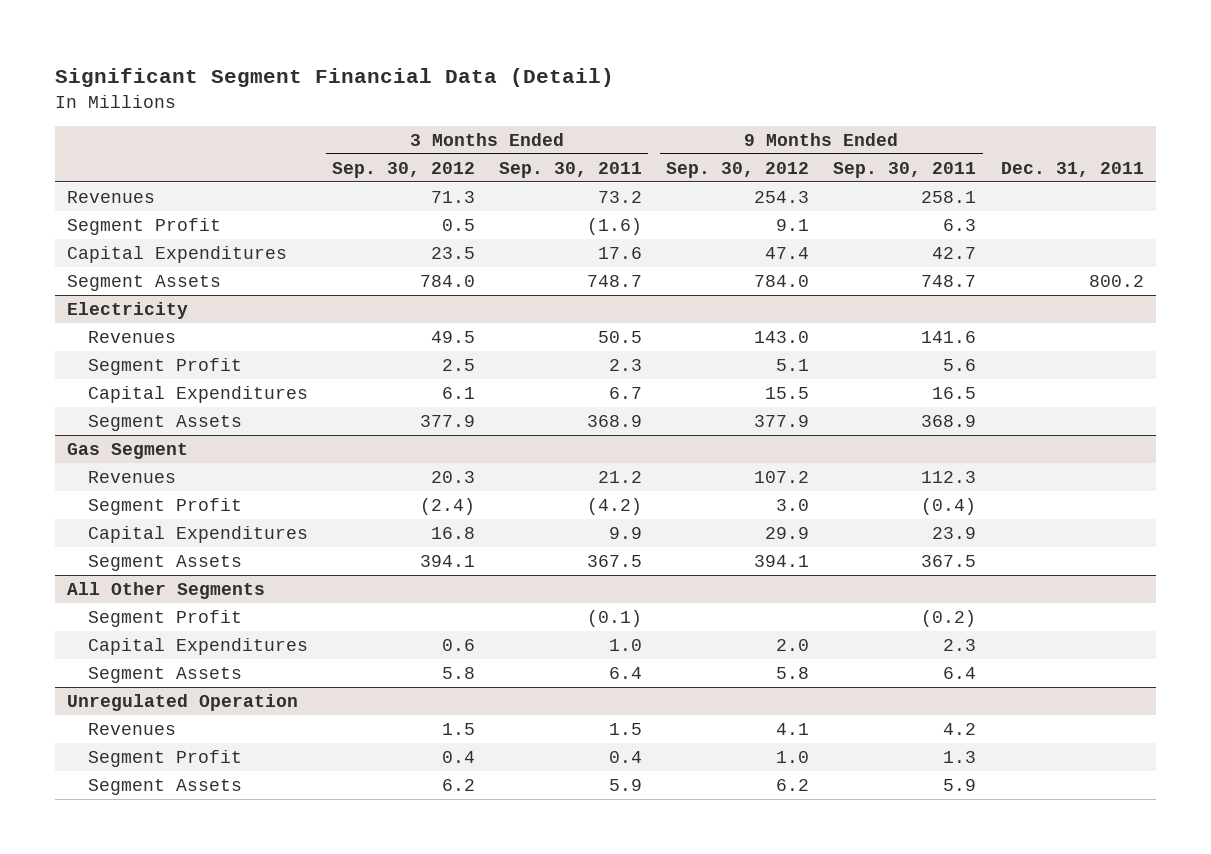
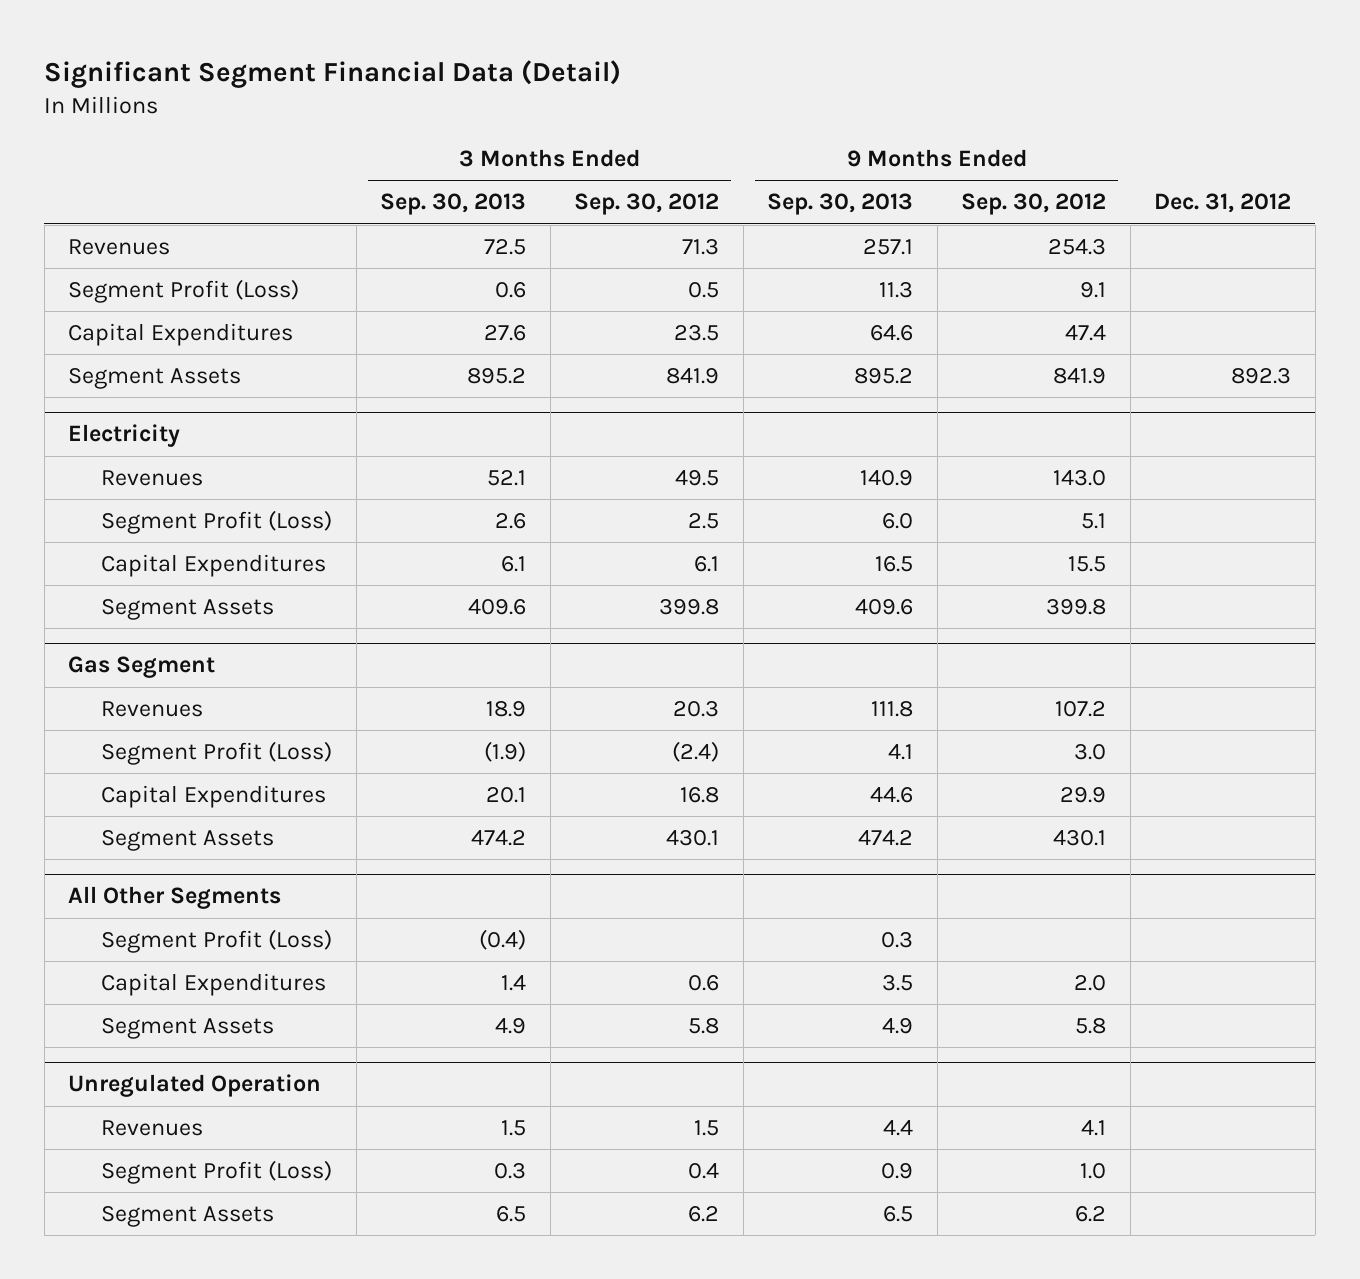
[499,161,643,178] Sep. 30, 2011 -> none
[833,161,977,178] Sep. 30, 2011 -> none
[1000,161,1144,177] Dec. 31, 2011 -> none
none -> [380,193,527,216] Sep. 30, 2013
none -> [767,193,914,216] Sep. 30, 2013
none -> [1154,193,1292,214] Dec. 31, 2012
[67,217,222,235] Segment Profit -> [68,279,300,304] Segment Profit (Loss)
[420,274,476,287] 784.0 -> [666,368,720,385] 841.9
[754,274,810,287] 784.0 -> [1053,368,1107,385] 841.9
[87,357,242,375] Segment Profit -> [101,510,333,535] Segment Profit (Loss)
[420,414,476,427] 377.9 -> [659,599,720,616] 399.8
[754,414,810,427] 377.9 -> [1046,599,1107,616] 399.8
[87,497,242,515] Segment Profit -> [101,741,333,766] Segment Profit (Loss)
[420,554,476,567] 394.1 -> [666,830,720,847] 430.1
[754,554,810,567] 394.1 -> [1053,830,1107,847] 430.1
[87,609,242,627] Segment Profit -> [101,929,333,954] Segment Profit (Loss)
[87,749,242,767] Segment Profit -> [101,1160,333,1185] Segment Profit (Loss)

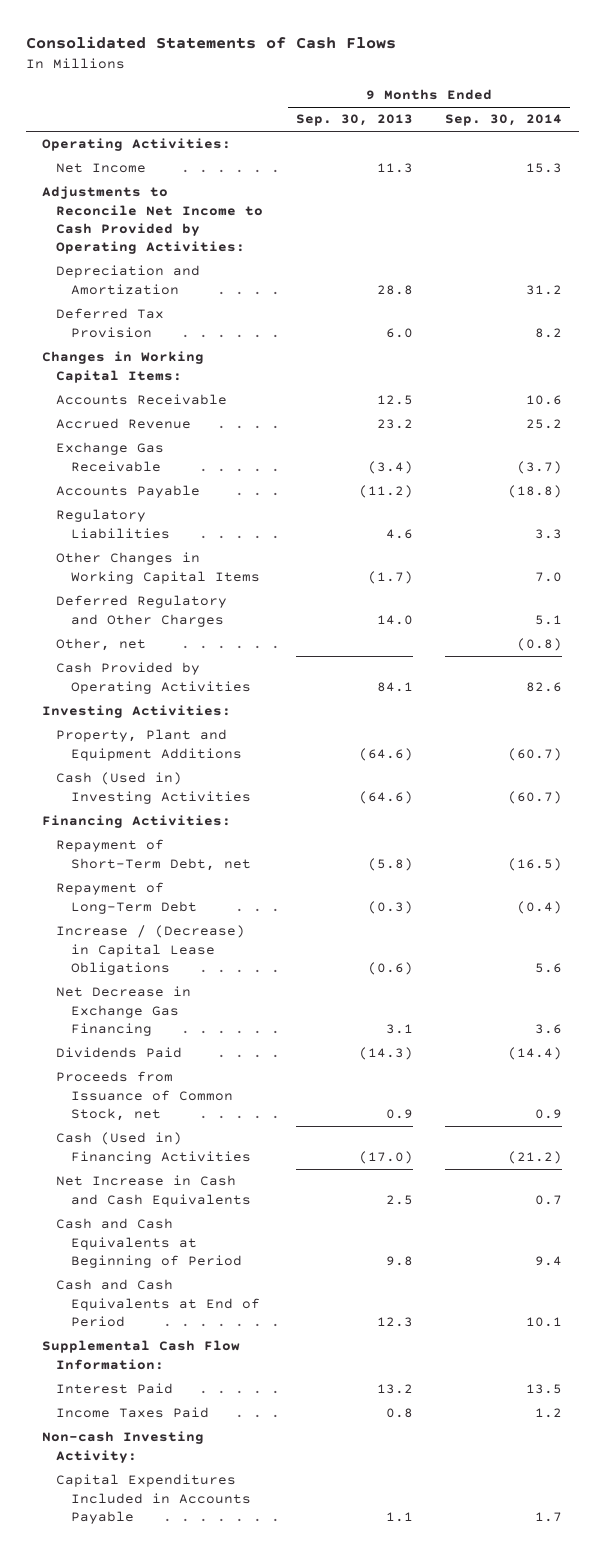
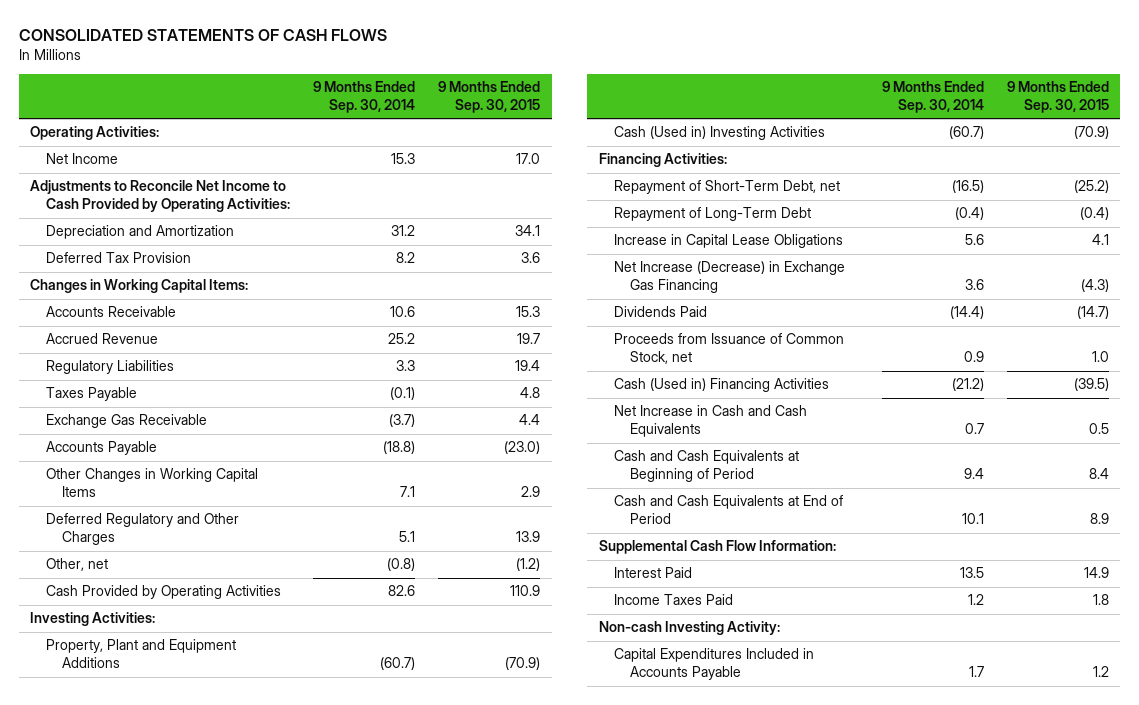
[25,36,396,50] Consolidated Statements of Cash Flows -> [18,28,387,41] CONSOLIDATED STATEMENTS OF CASH FLOWS
[295,114,413,127] Sep. 30, 2013 -> none
none -> [438,81,541,114] 9 Months Ended Sep. 30, 2015
[56,509,170,539] Regulatory Liabilities -> [46,360,175,375] Regulatory Liabilities
none -> [46,387,138,402] Taxes Payable
[535,571,563,582] 7.0 -> [400,486,416,498] 7.1
[56,925,246,976] Increase / (Decrease) in Capital Lease Obligations -> [614,234,844,249] Increase in Capital Lease Obligations
[56,986,192,1037] Net Decrease in Exchange Gas Financing -> [614,261,846,294] Net Increase (Decrease) in Exchange Gas Financing

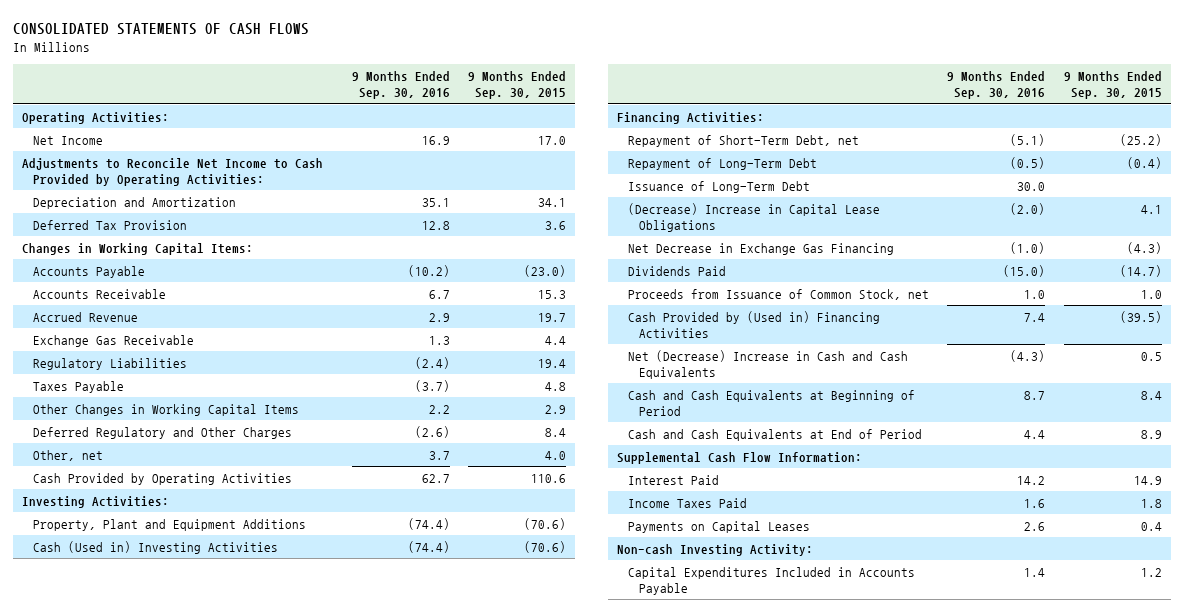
[313,81,416,114] 9 Months Ended Sep. 30, 2014 -> none
none -> [351,71,450,100] 9 Months Ended Sep. 30, 2016
[46,441,158,456] Accounts Payable -> [32,265,145,278] Accounts Payable
[46,414,208,429] Exchange Gas Receivable -> [32,334,194,347] Exchange Gas Receivable
[516,531,541,543] 13.9 -> [545,427,567,437] 8.4
[516,558,541,572] (1.2) -> [545,450,567,460] 4.0
[510,585,541,597] 110.9 -> [531,473,567,483] 110.6
[505,657,541,671] (70.9) -> [524,517,567,530] (70.6)
[1073,126,1109,140] (70.9) -> [524,540,567,553] (70.6)
none -> [628,180,811,193] Issuance of Long-Term Debt
[614,234,844,249] Increase in Capital Lease Obligations -> [628,202,881,233] (Decrease) Increase in Capital Lease Obligations
[614,261,846,294] Net Increase (Decrease) in Exchange Gas Financing -> [628,242,895,255] Net Decrease in Exchange Gas Financing
[614,378,830,393] Cash (Used in) Financing Activities -> [628,310,881,339] Cash Provided by (Used in) Financing Activities
[614,405,808,438] Net Increase in Cash and Cash Equivalents -> [628,349,909,380] Net (Decrease) Increase in Cash and Cash Equivalents
none -> [628,520,811,533] Payments on Capital Leases

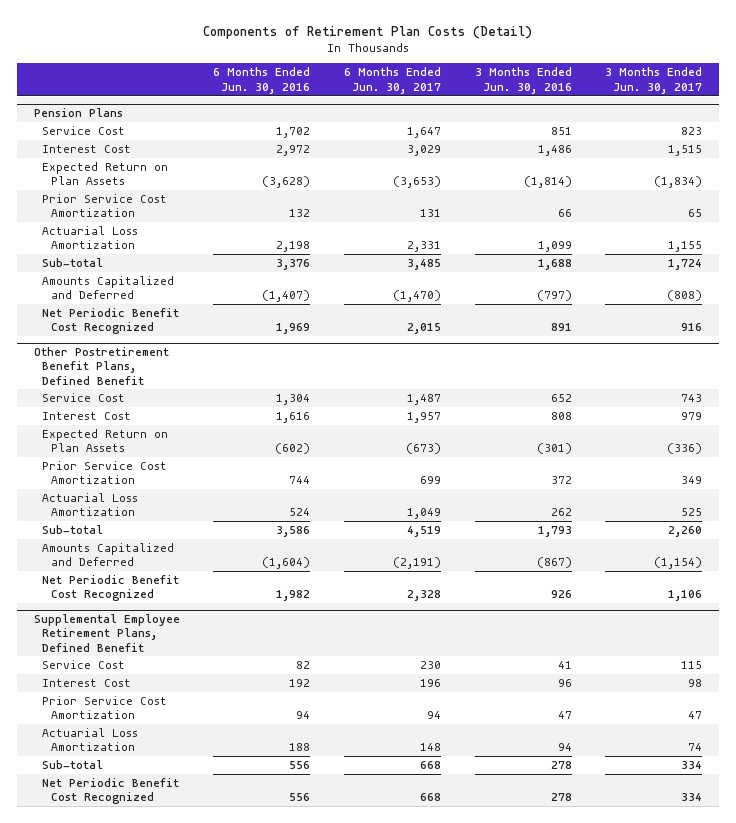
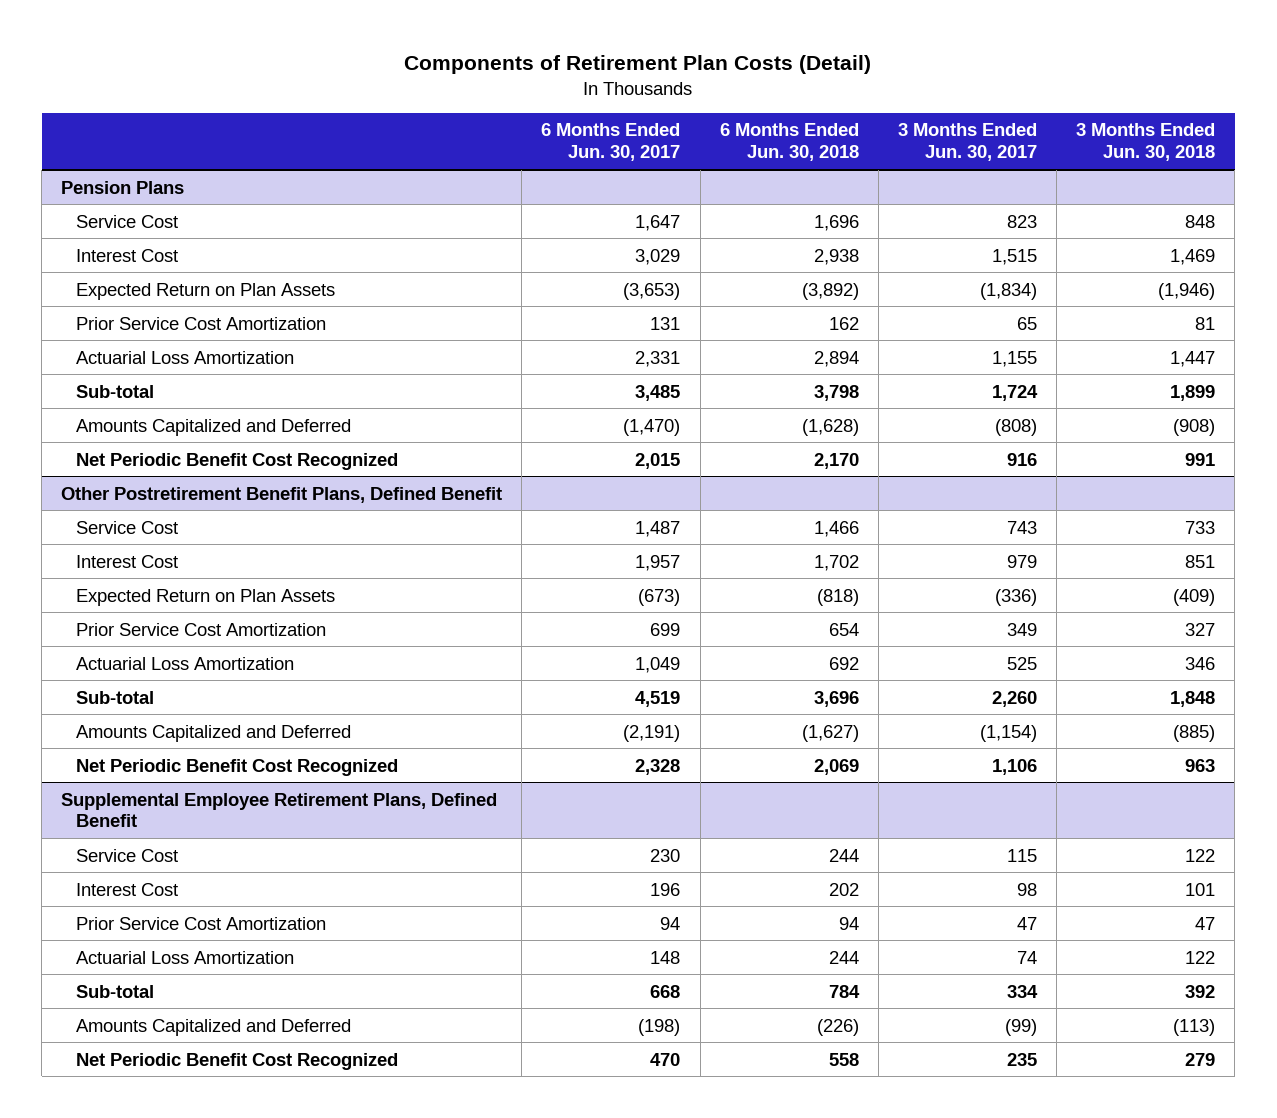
[213,67,311,94] 6 Months Ended Jun. 30, 2016 -> none
[474,67,572,94] 3 Months Ended Jun. 30, 2016 -> none
none -> [719,123,859,162] 6 Months Ended Jun. 30, 2018
none -> [1076,123,1216,162] 3 Months Ended Jun. 30, 2018
none -> [76,1018,352,1036] Amounts Capitalized and Deferred
[420,793,442,802] 668 -> [650,1052,681,1066] 470
[681,793,703,802] 334 -> [1007,1052,1038,1066] 235

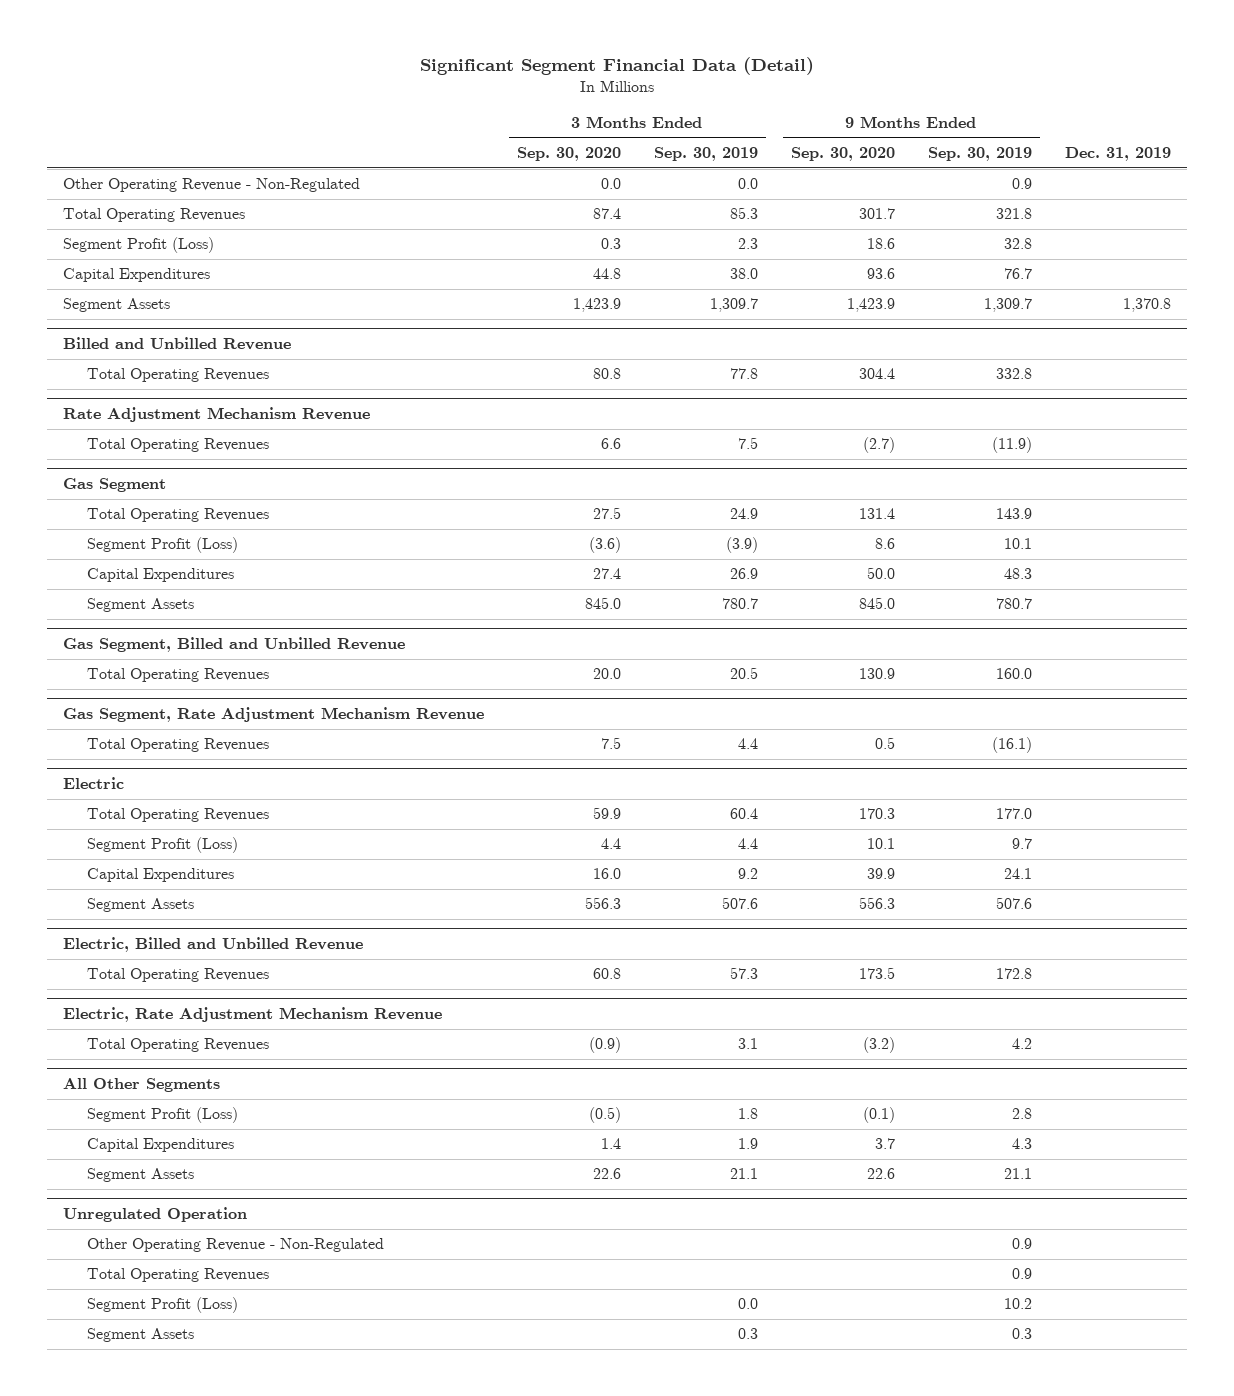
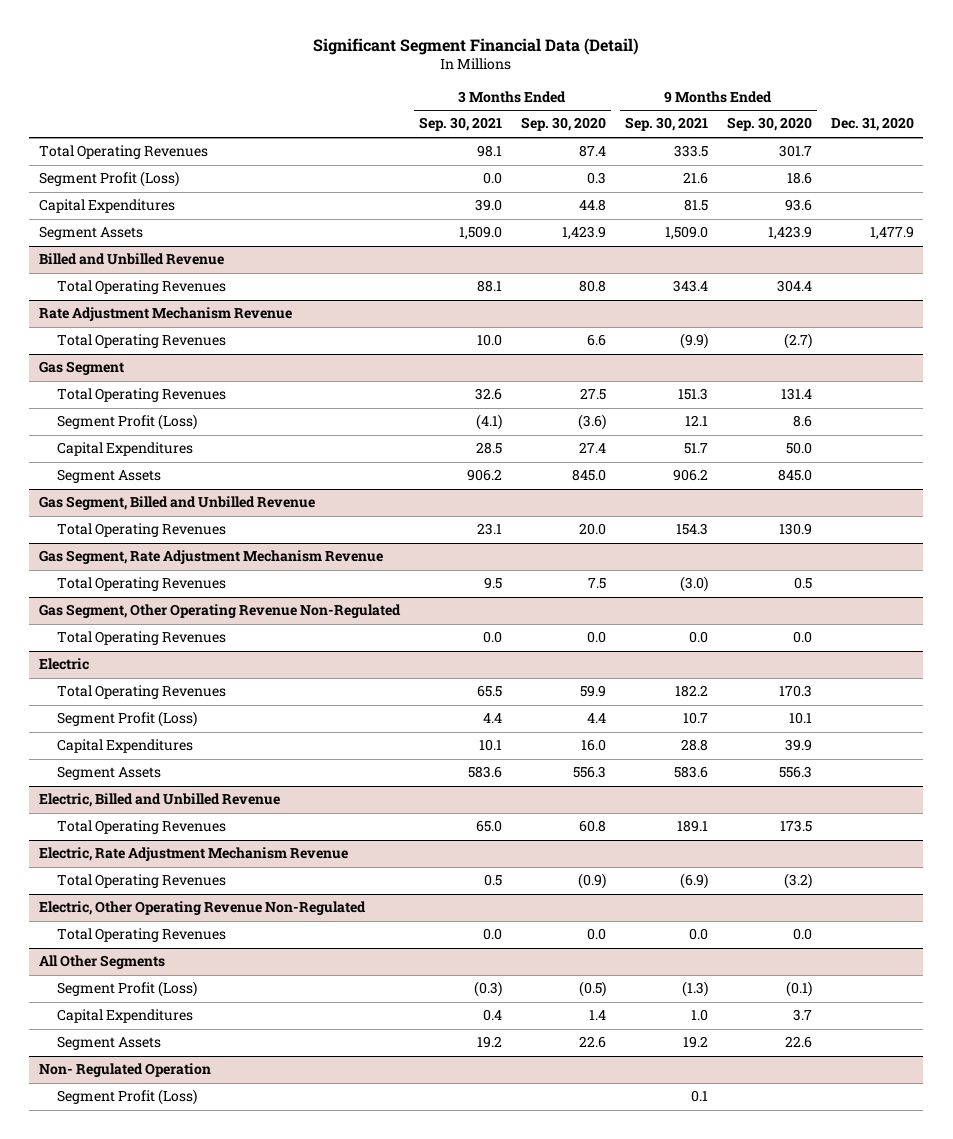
[653,146,758,161] Sep. 30, 2019 -> none
[927,146,1032,161] Sep. 30, 2019 -> none
[1064,146,1171,161] Dec. 31, 2019 -> none
none -> [418,117,502,132] Sep. 30, 2021
none -> [624,117,708,132] Sep. 30, 2021
none -> [830,117,914,132] Dec. 31, 2020
[63,178,361,193] Other Operating Revenue - Non-Regulated -> none
none -> [38,604,401,619] Gas Segment, Other Operating Revenue Non-Regulated
none -> [57,631,227,646] Total Operating Revenues
none -> [38,901,366,916] Electric, Other Operating Revenue Non-Regulated
none -> [57,928,227,943] Total Operating Revenues
[87,1238,385,1253] Other Operating Revenue - Non-Regulated -> none
[87,1268,270,1283] Total Operating Revenues -> none
[63,1207,248,1223] Unregulated Operation -> [38,1063,211,1078] Non- Regulated Operation
[87,1328,195,1343] Segment Assets -> none

